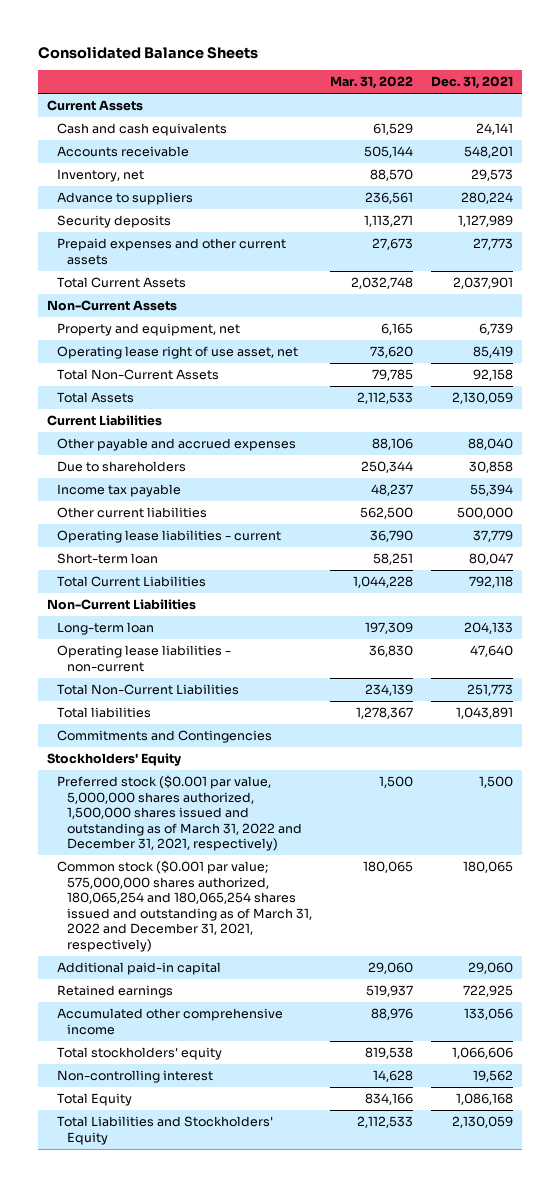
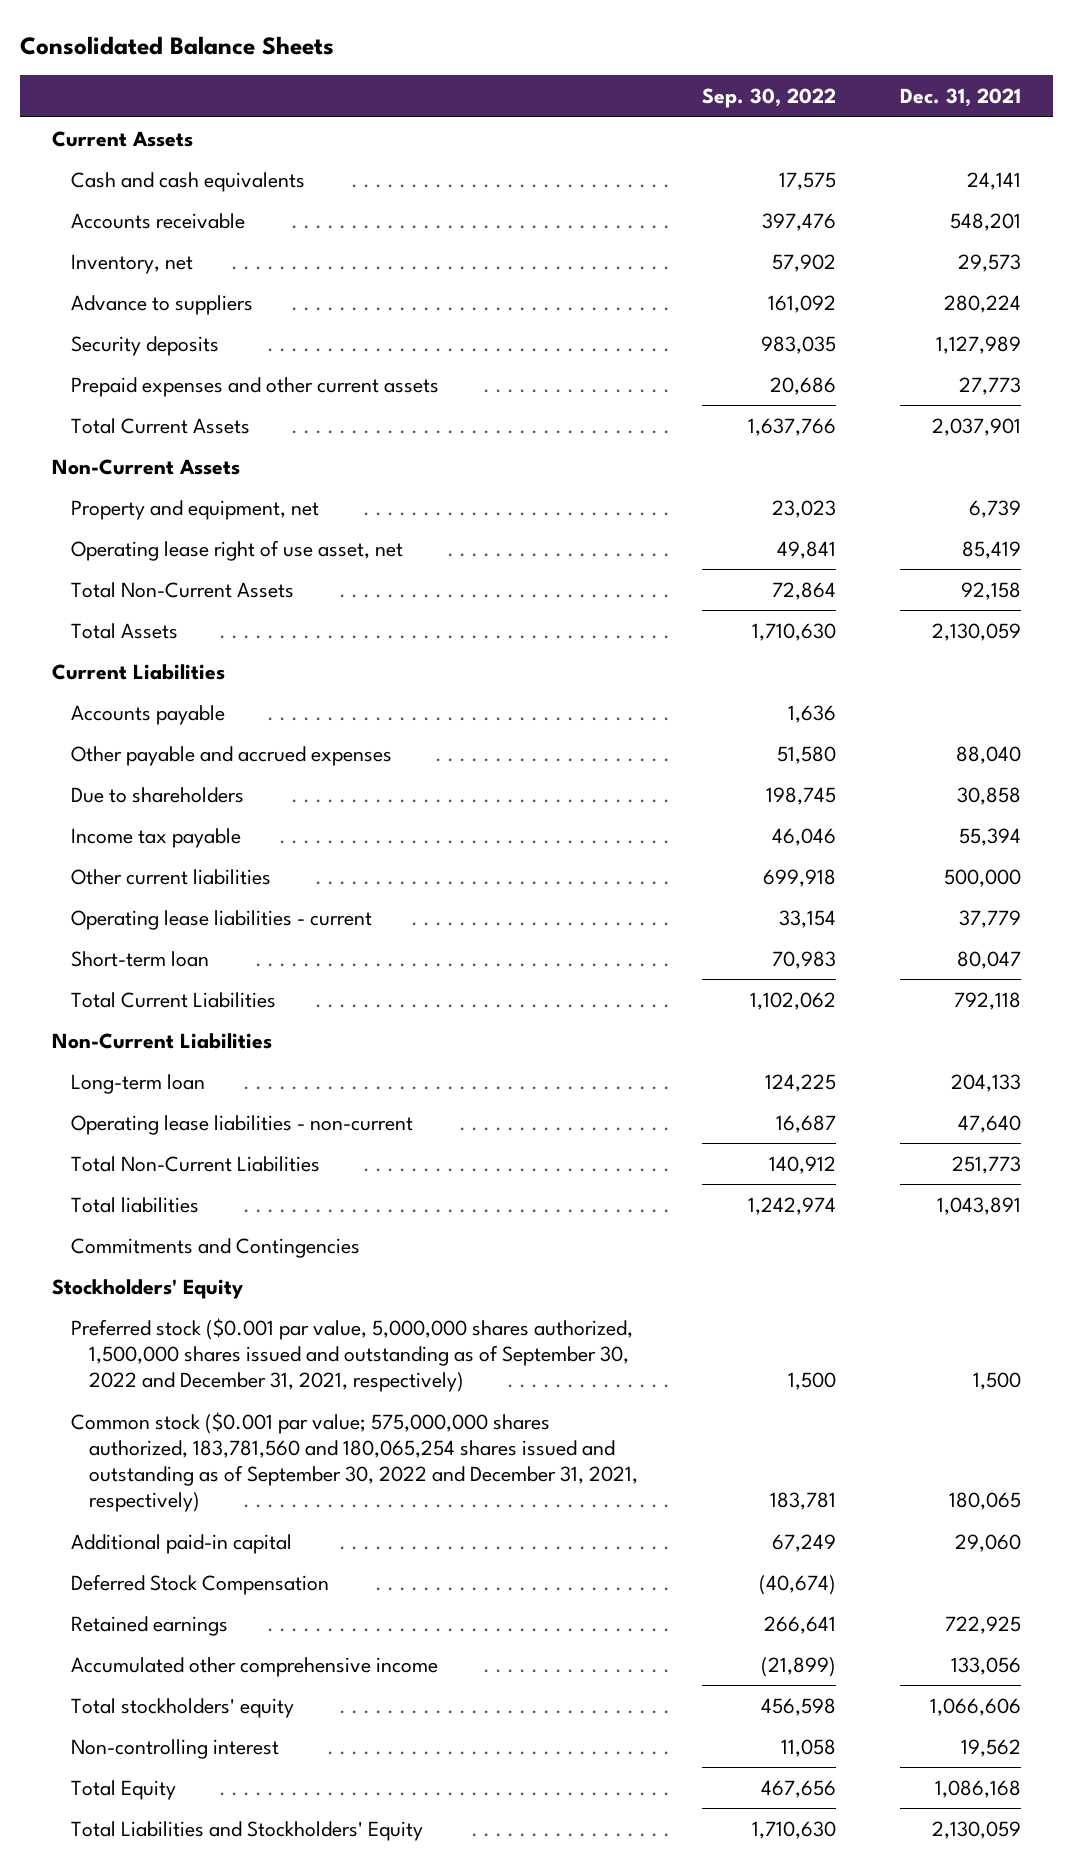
[330,76,414,90] Mar. 31, 2022 -> none
none -> [702,88,837,109] Sep. 30, 2022
none -> [70,704,225,725] Accounts payable
[57,775,303,852] Preferred stock ($0.001 par value, 5,000,000 shares authorized, 1,500,000 shares issued and outstanding as of March 31, 2022 and December 31, 2021, respectively) -> [70,1317,633,1393] Preferred stock ($0.001 par value, 5,000,000 shares authorized, 1,500,000 shares issued and outstanding as of September 30, 2022 and December 31, 2021, respectively)
[57,860,313,952] Common stock ($0.001 par value; 575,000,000 shares authorized, 180,065,254 and 180,065,254 shares issued and outstanding as of March 31, 2022 and December 31, 2021, respectively) -> [70,1411,639,1513] Common stock ($0.001 par value; 575,000,000 shares authorized, 183,781,560 and 180,065,254 shares issued and outstanding as of September 30, 2022 and December 31, 2021, respectively)
none -> [70,1573,329,1595] Deferred Stock Compensation

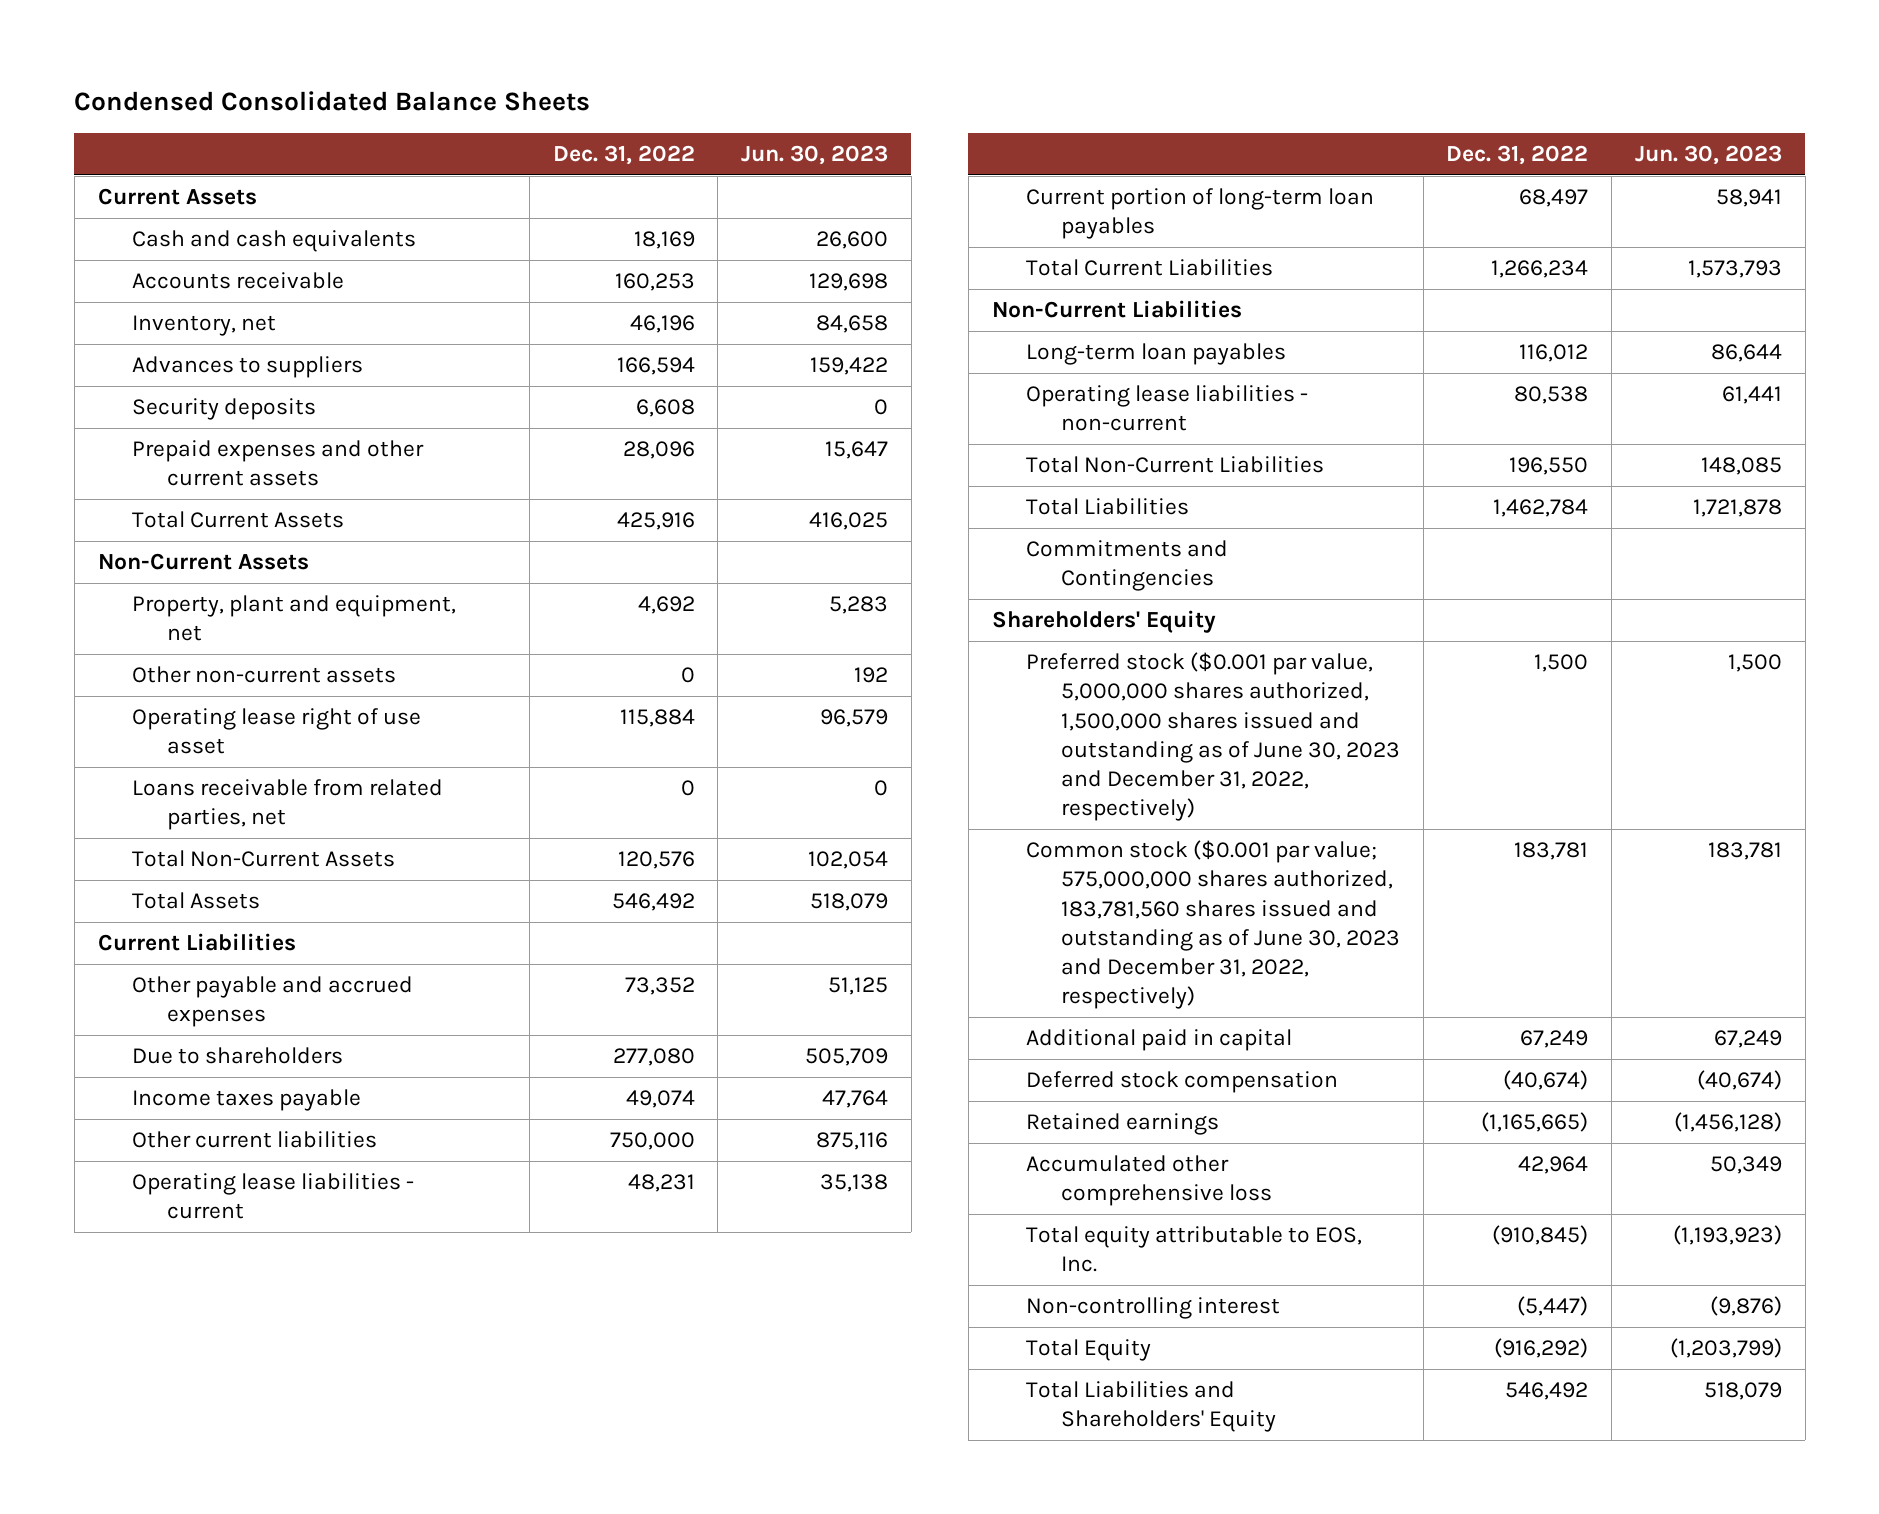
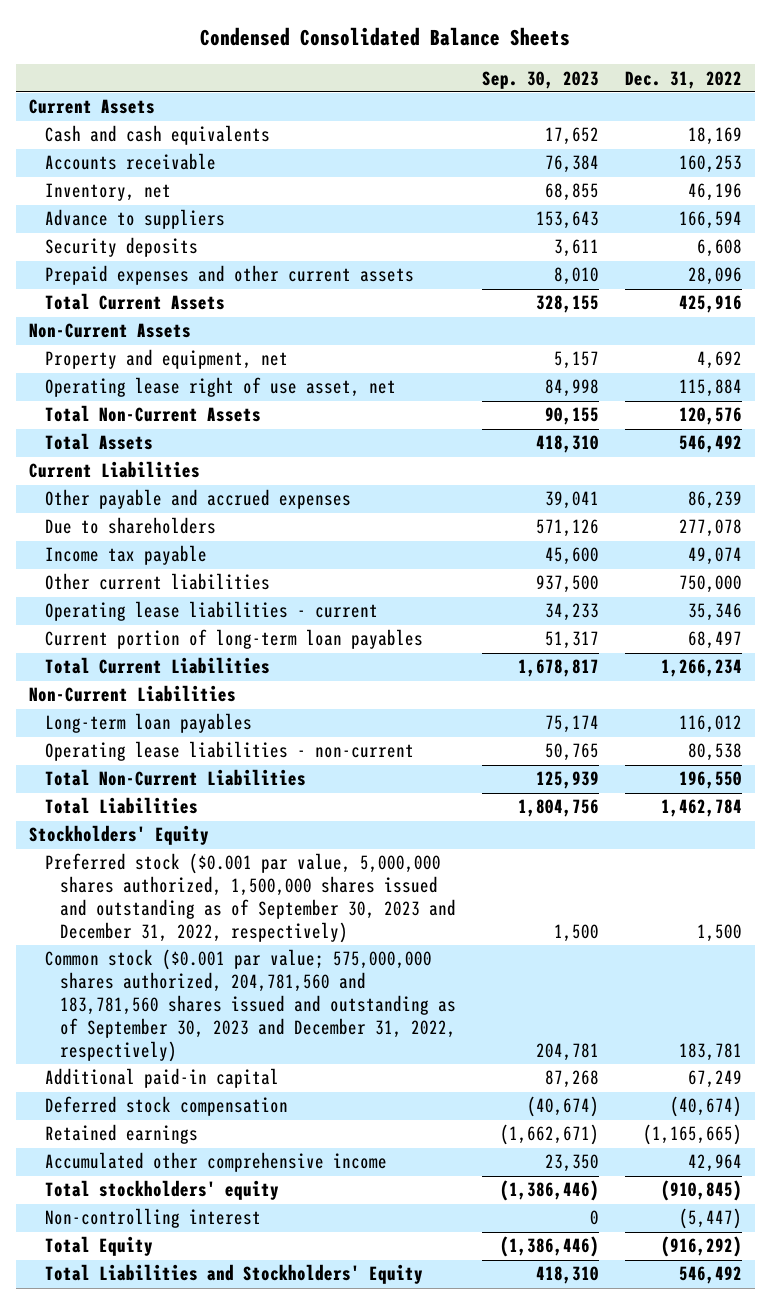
[740,144,888,165] Jun. 30, 2023 -> none
none -> [482,70,600,89] Sep. 30, 2023
[132,356,364,379] Advances to suppliers -> [44,209,225,230] Advance to suppliers
[132,666,397,684] Other non-current assets -> none
[132,779,444,831] Loans receivable from related parties, net -> none
[132,595,457,642] Property, plant and equipment, net -> [44,349,288,370] Property and equipment, net
[132,708,422,755] Operating lease right of use asset -> [44,377,396,398] Operating lease right of use asset, net
[624,977,695,996] 73,352 -> [687,491,742,510] 86,239
[612,1048,695,1067] 277,080 -> [678,519,742,538] 277,078
[132,1089,362,1112] Income taxes payable -> [44,545,207,566] Income tax payable
[627,1174,695,1193] 48,231 -> [687,603,742,622] 35,346
[1026,540,1229,592] Commitments and Contingencies -> none
[991,610,1216,634] Shareholders' Equity -> [29,825,210,846] Stockholders' Equity
[1026,652,1401,822] Preferred stock ($0.001 par value, 5,000,000 shares authorized, 1,500,000 shares issued and outstanding as of June 30, 2023 and December 31, 2022, respectively) -> [44,853,457,944] Preferred stock ($0.001 par value, 5,000,000 shares authorized, 1,500,000 shares issued and outstanding as of September 30, 2023 and December 31, 2022, respectively)
[1026,840,1401,1010] Common stock ($0.001 par value; 575,000,000 shares authorized, 183,781,560 shares issued and outstanding as of June 30, 2023 and December 31, 2022, respectively) -> [44,949,457,1062] Common stock ($0.001 par value; 575,000,000 shares authorized, 204,781,560 and 183,781,560 shares issued and outstanding as of September 30, 2023 and December 31, 2022, respectively)
[1026,1029,1293,1052] Additional paid in capital -> [44,1068,279,1089] Additional paid-in capital
[1026,1155,1273,1207] Accumulated other comprehensive loss -> [44,1152,387,1173] Accumulated other comprehensive income
[1026,1226,1363,1273] Total equity attributable to EOS, Inc. -> [44,1180,279,1201] Total stockholders' equity
[1026,1381,1277,1433] Total Liabilities and Shareholders' Equity -> [44,1264,423,1285] Total Liabilities and Stockholders' Equity

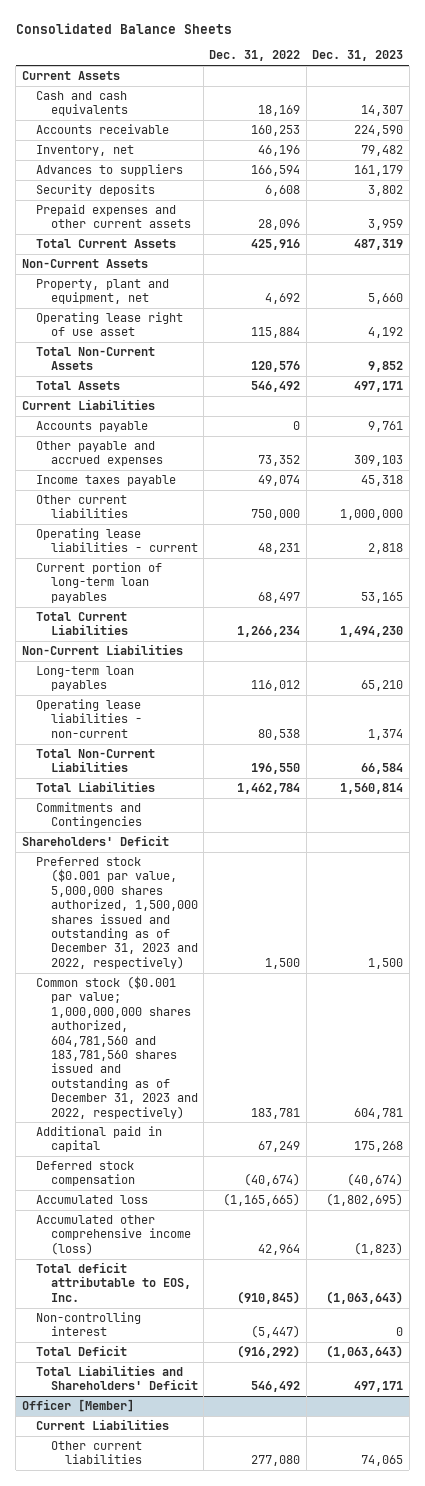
[200,27,571,47] Condensed Consolidated Balance Sheets -> [15,22,232,34] Consolidated Balance Sheets
[482,70,600,89] Sep. 30, 2023 -> none
none -> [312,50,404,62] Dec. 31, 2023
[44,209,225,230] Advance to suppliers -> [36,164,184,177] Advances to suppliers
[44,349,288,370] Property and equipment, net -> [36,279,170,305] Property, plant and equipment, net
[44,377,396,398] Operating lease right of use asset, net -> [36,312,184,337] Operating lease right of use asset
[44,517,216,535] Due to shareholders -> none
none -> [36,421,149,433] Accounts payable
[687,491,742,510] 86,239 -> [258,455,301,467] 73,352
[44,545,207,566] Income tax payable -> [36,475,177,487] Income taxes payable
[687,603,742,622] 35,346 -> [258,543,301,555] 48,231
none -> [36,802,142,829] Commitments and Contingencies
[29,825,210,846] Stockholders' Equity -> [21,835,169,847] Shareholders' Deficit
[44,853,457,944] Preferred stock ($0.001 par value, 5,000,000 shares authorized, 1,500,000 shares issued and outstanding as of September 30, 2023 and December 31, 2022, respectively) -> [36,857,198,969] Preferred stock ($0.001 par value, 5,000,000 shares authorized, 1,500,000 shares issued and outstanding as of December 31, 2023 and 2022, respectively)
[44,949,457,1062] Common stock ($0.001 par value; 575,000,000 shares authorized, 204,781,560 and 183,781,560 shares issued and outstanding as of September 30, 2023 and December 31, 2022, respectively) -> [36,976,198,1119] Common stock ($0.001 par value; 1,000,000,000 shares authorized, 604,781,560 and 183,781,560 shares issued and outstanding as of December 31, 2023 and 2022, respectively)
[44,1068,279,1089] Additional paid-in capital -> [36,1126,163,1153] Additional paid in capital
[44,1124,198,1145] Retained earnings -> [36,1195,149,1205] Accumulated loss
[44,1152,387,1173] Accumulated other comprehensive income -> [36,1215,191,1255] Accumulated other comprehensive income (loss)
[44,1180,279,1201] Total stockholders' equity -> [36,1262,191,1302] Total deficit attributable to EOS, Inc.
[44,1236,153,1257] Total Equity -> [36,1345,128,1357] Total Deficit
[44,1264,423,1285] Total Liabilities and Stockholders' Equity -> [36,1365,198,1391] Total Liabilities and Shareholders' Deficit
none -> [21,1399,134,1413] Officer [Member]
none -> [36,1419,170,1431] Current Liabilities
none -> [50,1441,143,1465] Other current liabilities

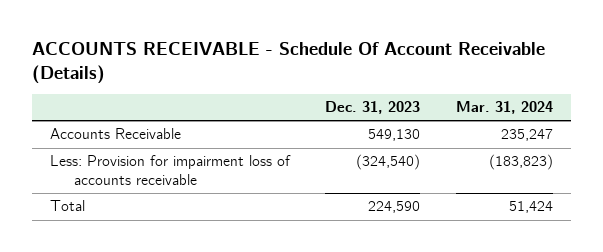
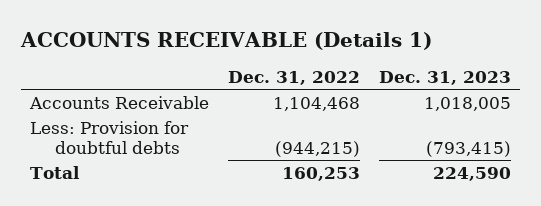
[31,42,545,84] ACCOUNTS RECEIVABLE - Schedule Of Account Receivable (Details) -> [19,32,432,51] ACCOUNTS RECEIVABLE (Details 1)
[456,101,554,115] Mar. 31, 2024 -> none
none -> [228,70,361,85] Dec. 31, 2022
[49,155,291,186] Less: Provision for impairment loss of accounts receivable -> none
[368,129,421,142] 549,130 -> [423,96,511,111] 1,018,005
none -> [30,120,190,154] Less: Provision for doubtful debts

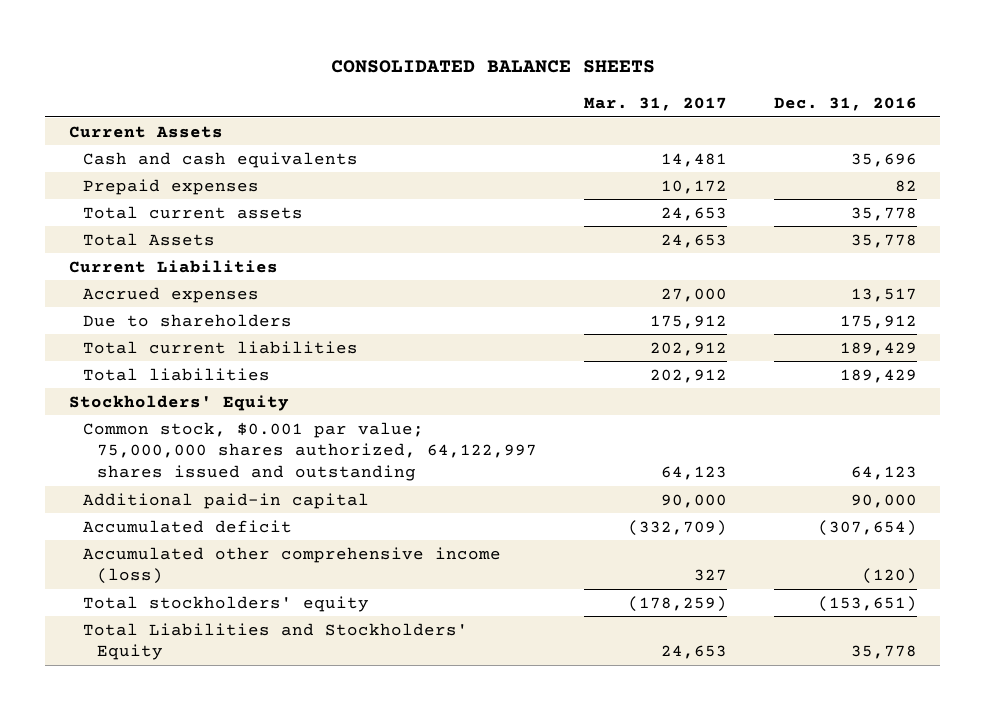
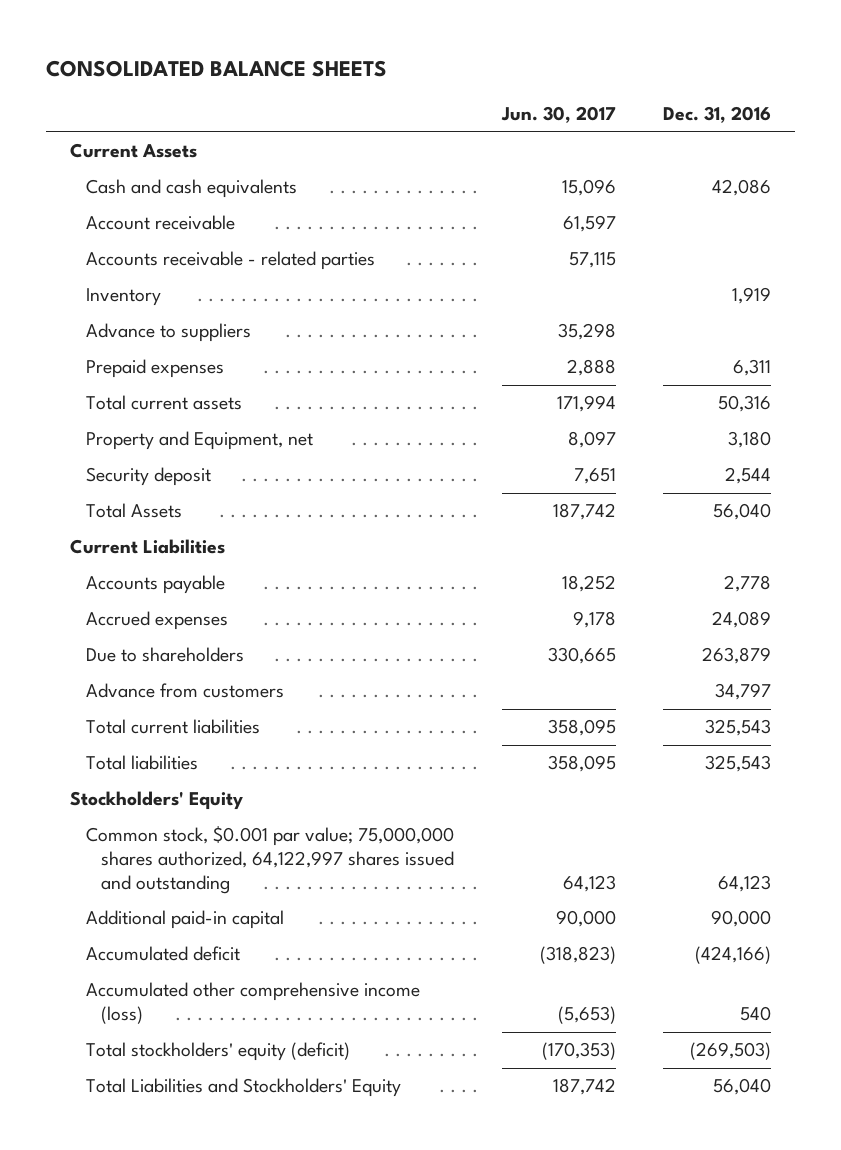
[584,96,728,111] Mar. 31, 2017 -> none
none -> [500,106,616,124] Jun. 30, 2017
[850,152,917,167] 35,696 -> [712,179,772,197] 42,086
none -> [85,215,235,231] Account receivable
none -> [85,251,375,271] Accounts receivable - related parties
none -> [85,288,161,307] Inventory
none -> [85,323,251,343] Advance to suppliers
[894,179,917,192] 82 -> [733,359,772,377] 6,311
[850,206,917,221] 35,778 -> [718,395,772,413] 50,316
none -> [85,431,313,451] Property and Equipment, net
none -> [85,467,211,487] Security deposit
[850,233,917,248] 35,778 -> [713,503,772,521] 56,040
none -> [85,575,225,595] Accounts payable
[850,287,917,302] 13,517 -> [712,611,772,629] 24,089
[839,314,917,329] 175,912 -> [702,647,772,665] 263,879
none -> [85,683,284,699] Advance from customers
[839,341,917,356] 189,429 -> [705,719,772,737] 325,543
[839,368,917,383] 189,429 -> [705,755,772,773] 325,543
[817,519,917,536] (307,654) -> [695,946,772,965] (424,166)
[861,568,917,585] (120) -> [740,1006,772,1022] 540
[82,595,369,612] Total stockholders' equity -> [85,1042,350,1062] Total stockholders' equity (deficit)
[817,595,917,612] (153,651) -> [690,1042,772,1061] (269,503)
[850,645,917,660] 35,778 -> [713,1078,772,1096] 56,040

